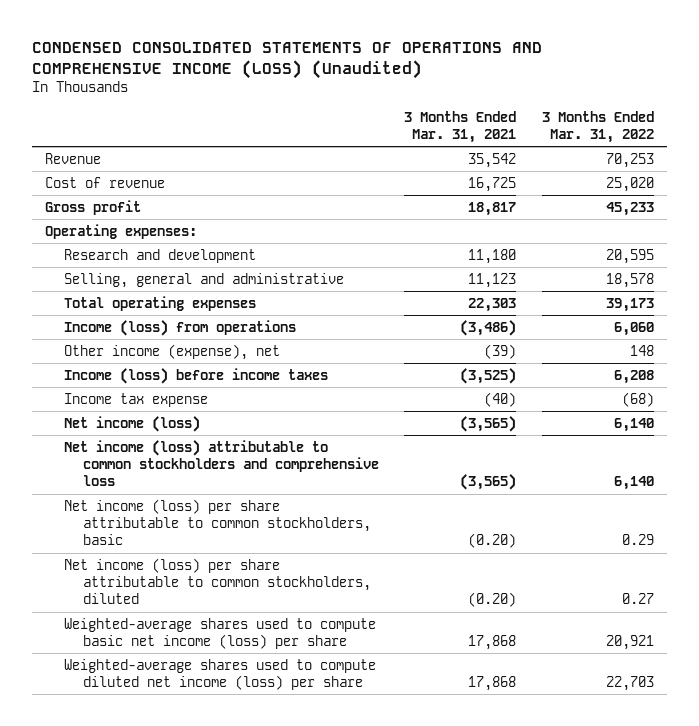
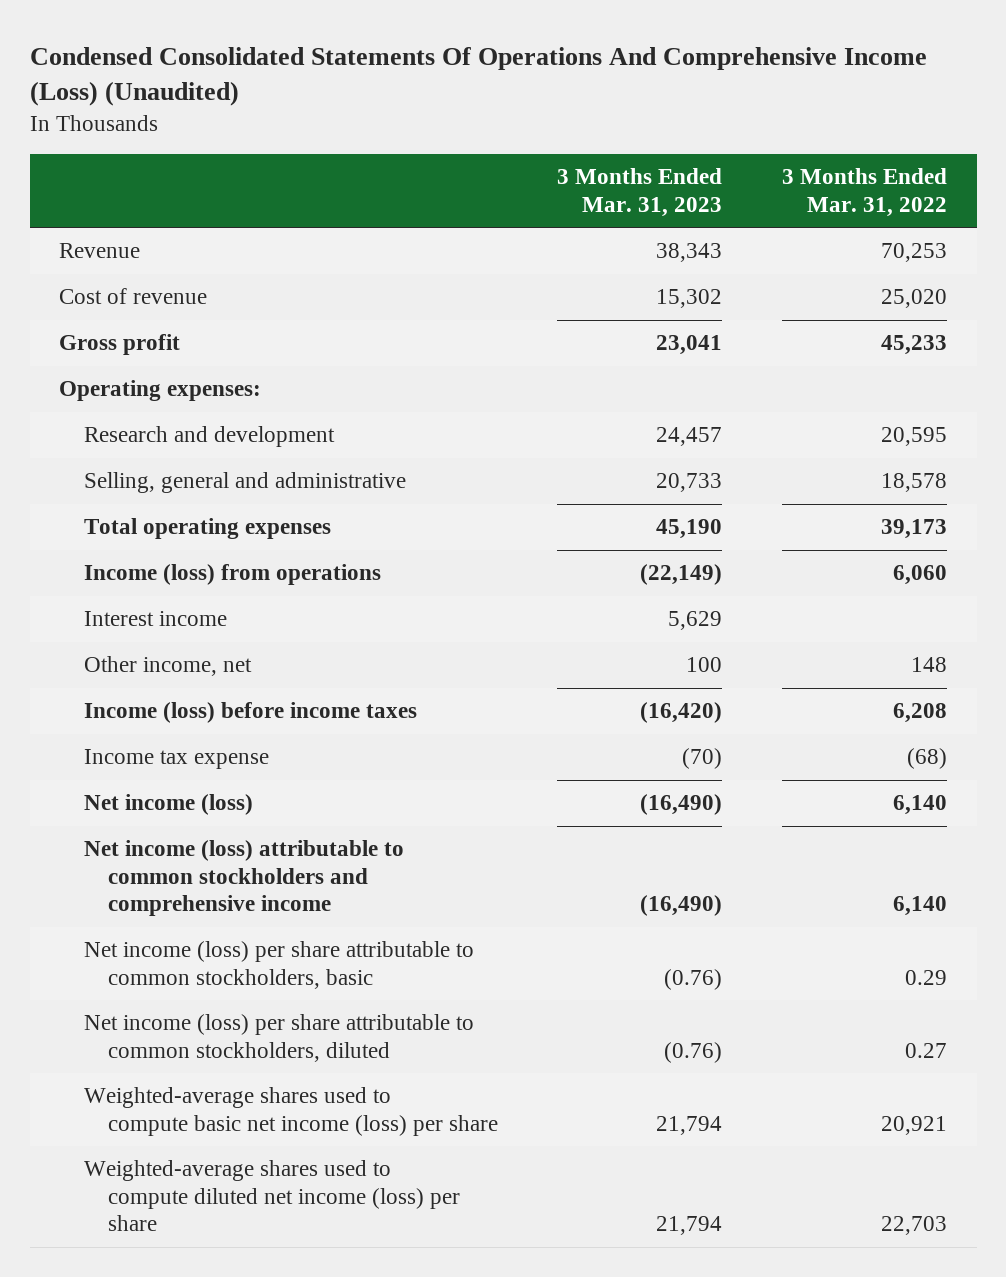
[32,41,543,79] CONDENSED CONSOLIDATED STATEMENTS OF OPERATIONS AND COMPREHENSIVE INCOME (LOSS) (Unaudited) -> [29,46,927,107] Condensed Consolidated Statements Of Operations And Comprehensive Income (Loss) (Unaudited)
[404,110,517,143] 3 Months Ended Mar. 31, 2021 -> none
none -> [557,168,723,217] 3 Months Ended Mar. 31, 2023
none -> [83,611,227,627] Interest income
[63,343,280,360] Other income (expense), net -> [83,656,252,677] Other income, net
[63,439,379,487] Net income (loss) attributable to common stockholders and comprehensive loss -> [83,840,404,917] Net income (loss) attributable to common stockholders and comprehensive income

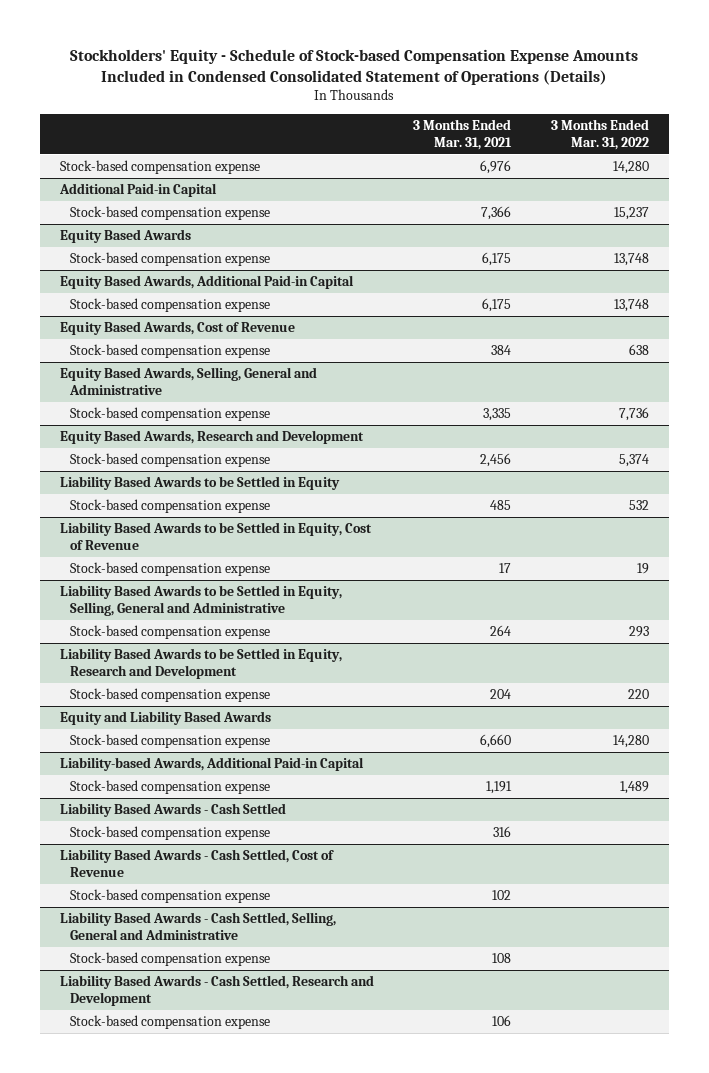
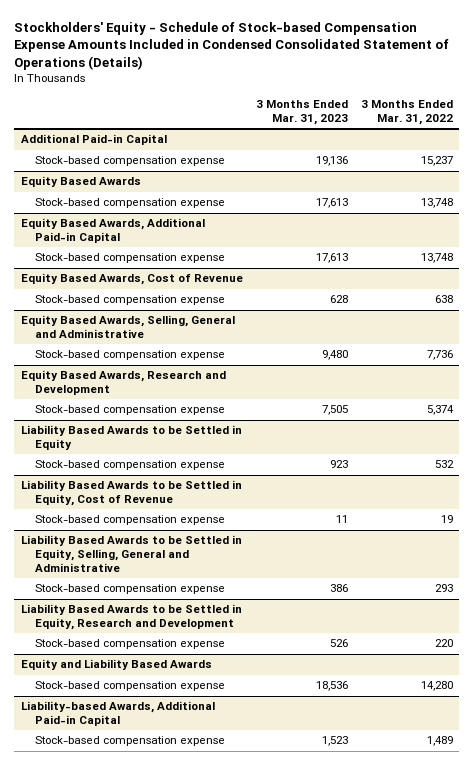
[413,118,513,151] 3 Months Ended Mar. 31, 2021 -> none
none -> [255,100,348,125] 3 Months Ended Mar. 31, 2023
[59,160,260,175] Stock-based compensation expense -> none
[59,803,286,818] Liability Based Awards - Cash Settled -> none
[70,826,271,841] Stock-based compensation expense -> none
[59,849,334,878] Liability Based Awards - Cash Settled, Cost of Revenue -> none
[70,889,271,904] Stock-based compensation expense -> none
[59,912,336,941] Liability Based Awards - Cash Settled, Selling, General and Administrative -> none
[70,952,271,967] Stock-based compensation expense -> none
[59,975,374,1007] Liability Based Awards - Cash Settled, Research and Development -> none
[70,1015,271,1030] Stock-based compensation expense -> none

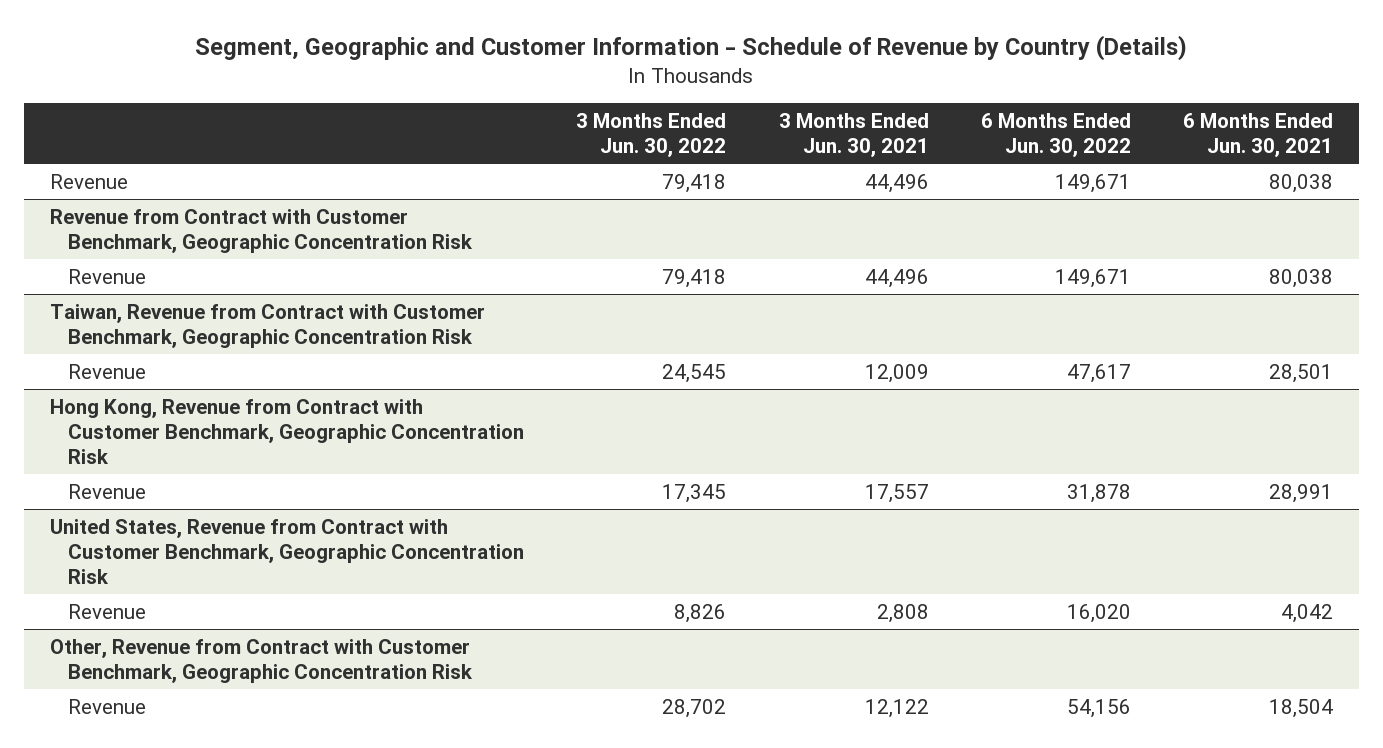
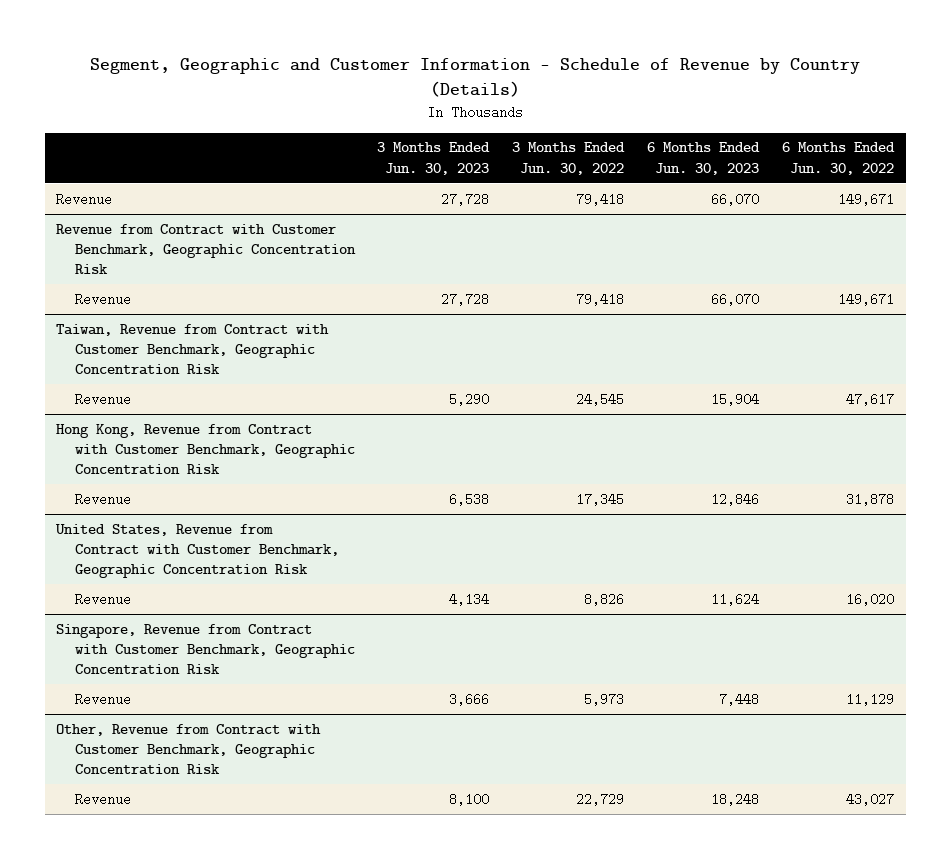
[778,112,929,157] 3 Months Ended Jun. 30, 2021 -> none
[1183,112,1334,157] 6 Months Ended Jun. 30, 2021 -> none
none -> [377,142,491,175] 3 Months Ended Jun. 30, 2023
none -> [647,142,761,175] 6 Months Ended Jun. 30, 2023
none -> [56,623,355,676] Singapore, Revenue from Contract with Customer Benchmark, Geographic Concentration Risk
none -> [74,692,131,706] Revenue
[662,698,727,718] 28,702 -> [576,792,625,806] 22,729
[1066,698,1131,718] 54,156 -> [846,792,895,806] 43,027

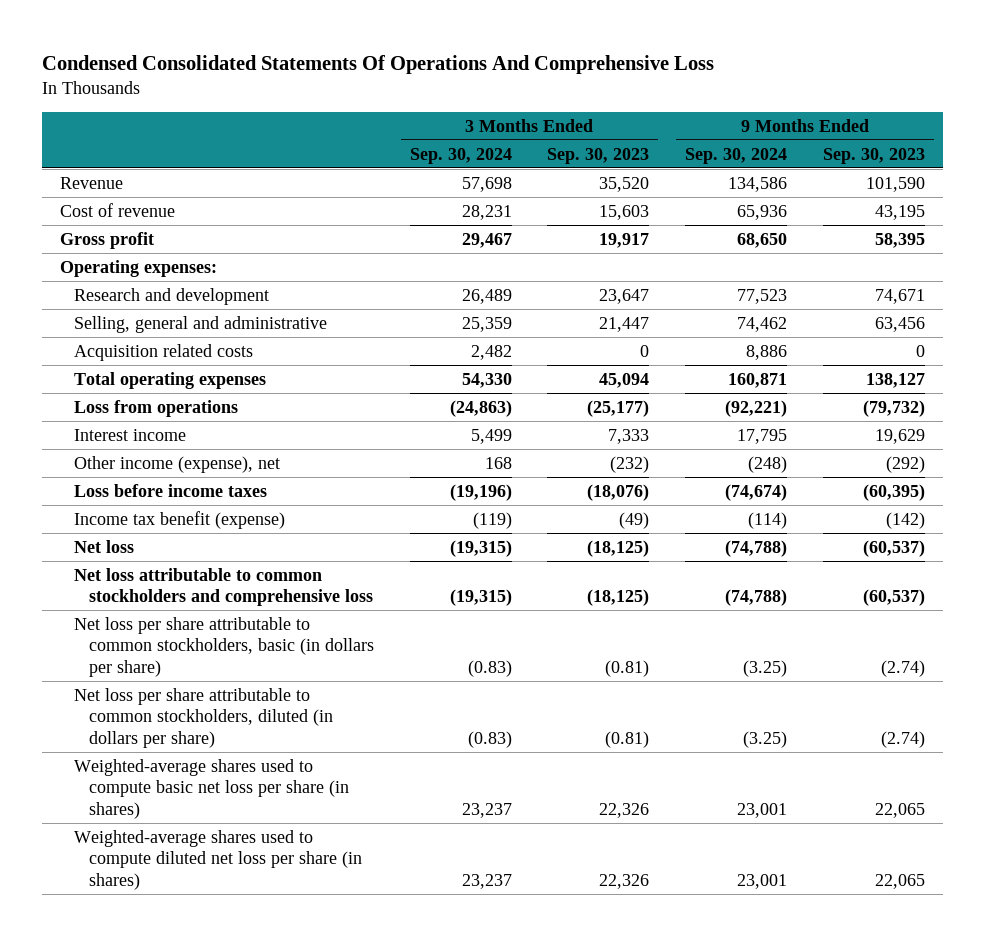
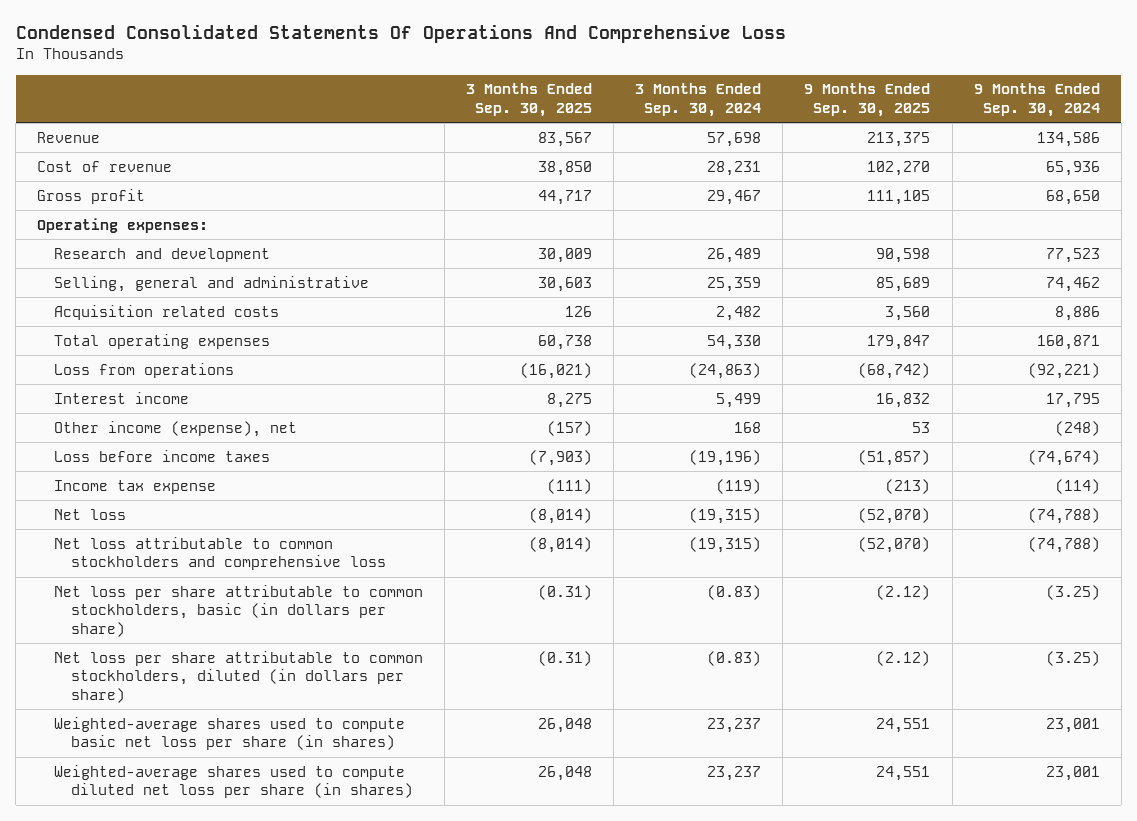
[547,147,650,164] Sep. 30, 2023 -> none
[823,147,926,164] Sep. 30, 2023 -> none
none -> [466,83,593,117] 3 Months Ended Sep. 30, 2025
none -> [804,83,931,117] 9 Months Ended Sep. 30, 2025
[74,510,286,529] Income tax benefit (expense) -> [54,479,217,494] Income tax expense

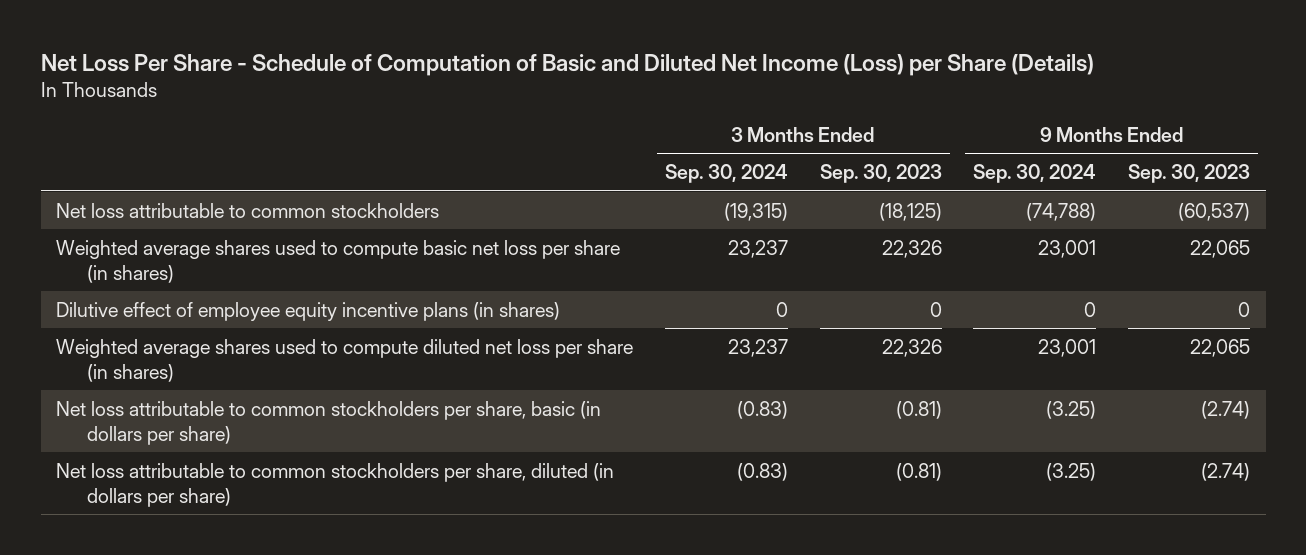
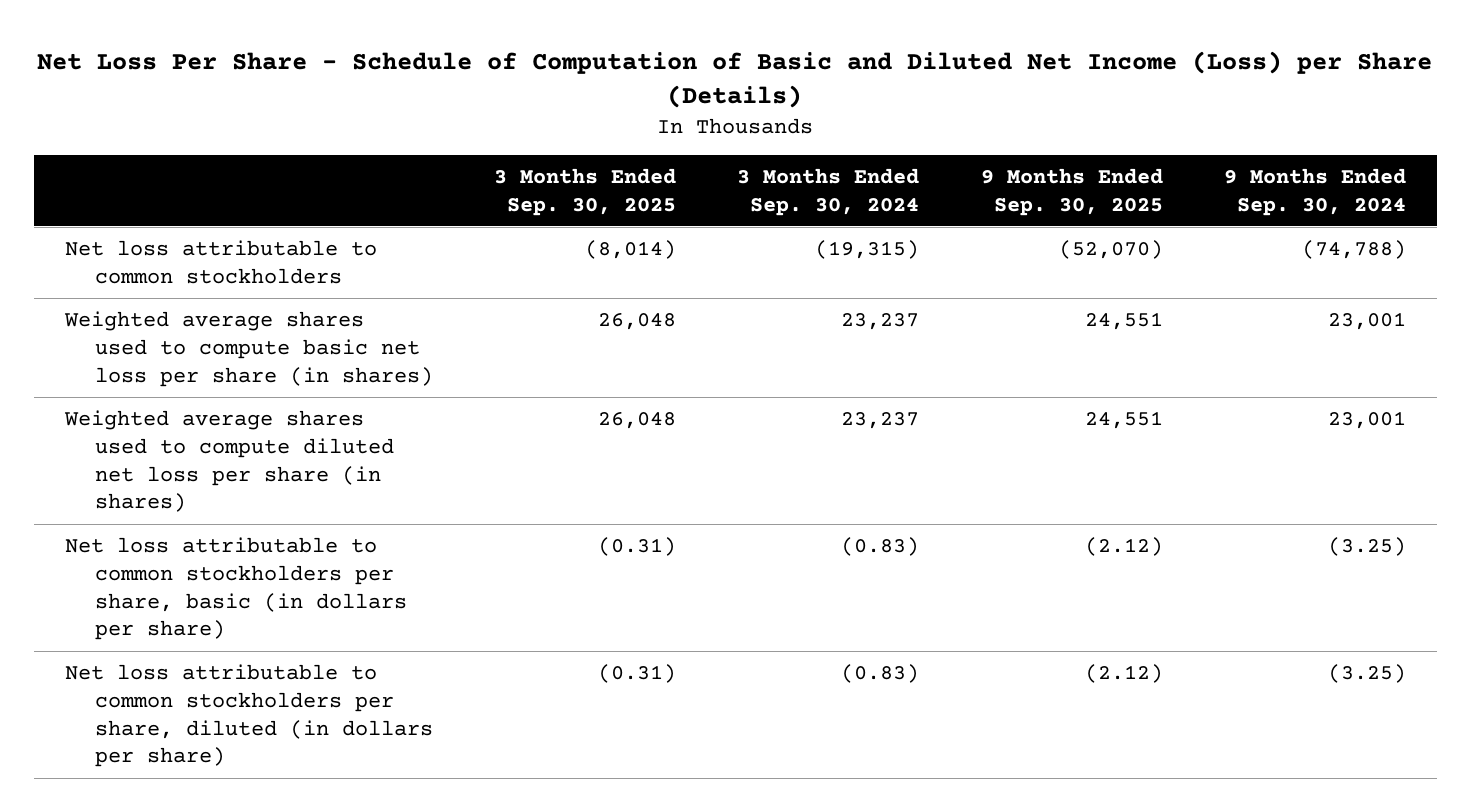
[819,164,942,184] Sep. 30, 2023 -> none
[1127,164,1250,184] Sep. 30, 2023 -> none
none -> [493,167,676,216] 3 Months Ended Sep. 30, 2025
none -> [980,167,1163,216] 9 Months Ended Sep. 30, 2025
[56,301,561,321] Dilutive effect of employee equity incentive plans (in shares) -> none

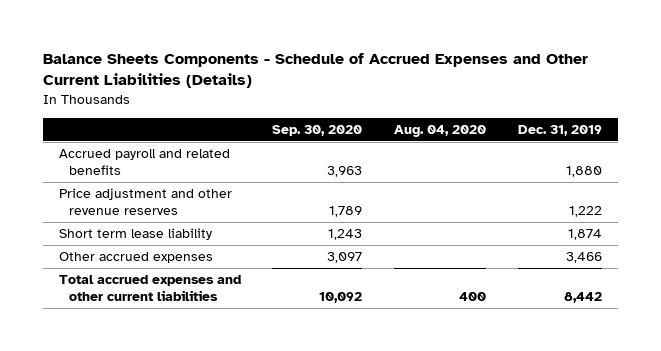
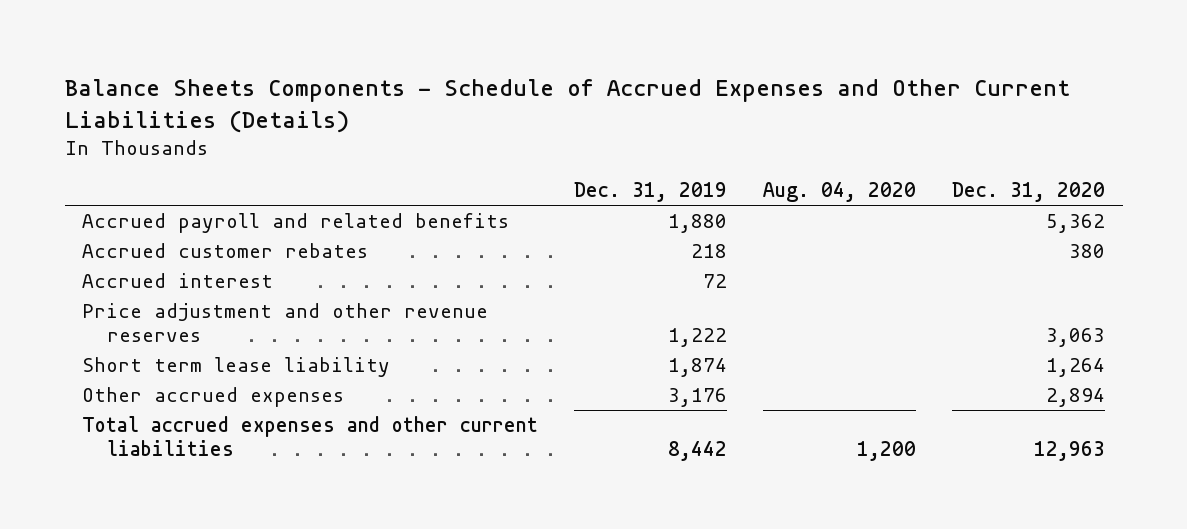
[272,124,363,136] Sep. 30, 2020 -> none
none -> [951,182,1105,203] Dec. 31, 2020
none -> [82,242,369,258] Accrued customer rebates
none -> [82,272,274,288] Accrued interest
[566,252,603,264] 3,466 -> [668,387,728,407] 3,176
[459,291,487,301] 400 -> [856,441,916,462] 1,200

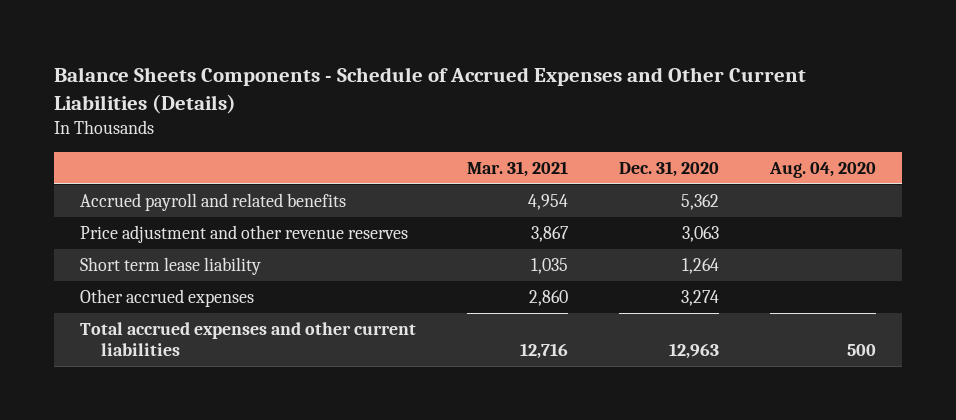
[574,182,728,203] Dec. 31, 2019 -> none
none -> [467,160,569,177] Mar. 31, 2021
[82,242,369,258] Accrued customer rebates -> none
[82,272,274,288] Accrued interest -> none
[1045,387,1105,407] 2,894 -> [681,290,720,307] 3,274
[856,441,916,462] 1,200 -> [847,343,877,356] 500

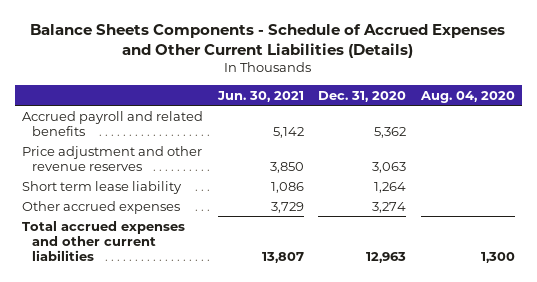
[467,160,569,177] Mar. 31, 2021 -> none
none -> [216,90,304,102] Jun. 30, 2021
[847,343,877,356] 500 -> [480,252,515,264] 1,300

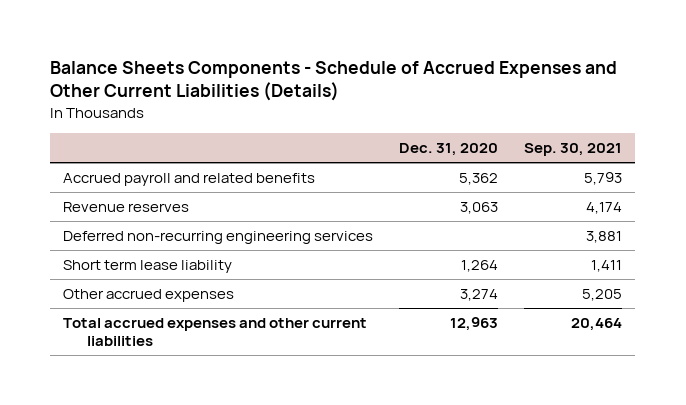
[216,90,304,102] Jun. 30, 2021 -> none
[419,90,515,103] Aug. 04, 2020 -> none
none -> [524,143,623,157] Sep. 30, 2021
[22,145,203,171] Price adjustment and other revenue reserves -> [63,202,190,213] Revenue reserves
none -> [63,231,374,245] Deferred non-recurring engineering services

